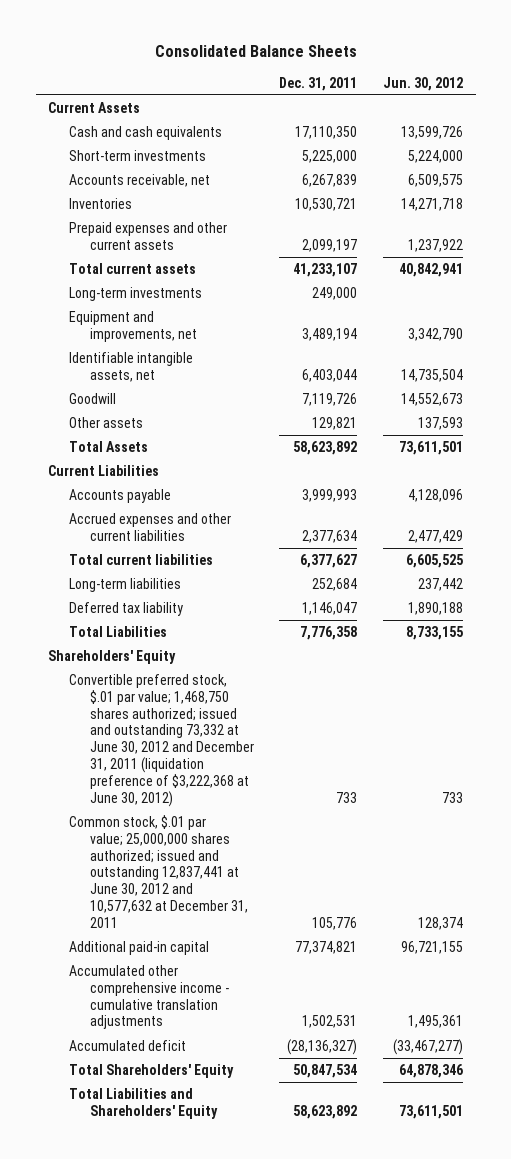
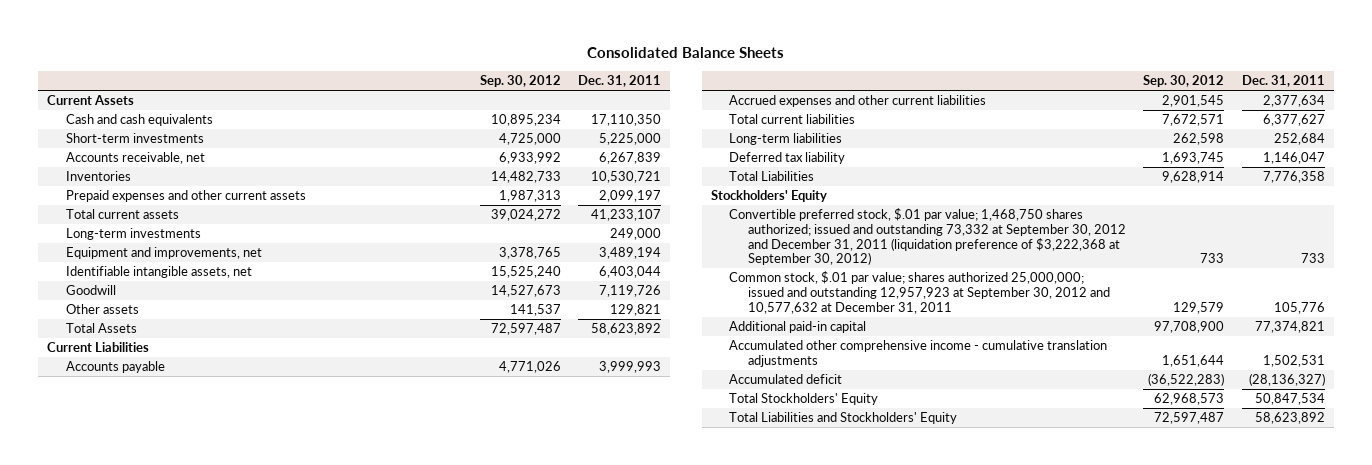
[382,76,463,91] Jun. 30, 2012 -> none
none -> [479,74,561,87] Sep. 30, 2012
[48,649,177,664] Shareholders' Equity -> [710,190,827,203] Stockholders' Equity
[68,673,254,807] Convertible preferred stock, $.01 par value; 1,468,750 shares authorized; issued and outstanding 73,332 at June 30, 2012 and December 31, 2011 (liquidation preference of $3,222,368 at June 30, 2012) -> [729,208,1126,266] Convertible preferred stock, $.01 par value; 1,468,750 shares authorized; issued and outstanding 73,332 at September 30, 2012 and December 31, 2011 (liquidation preference of $3,222,368 at September 30, 2012)
[68,814,248,928] Common stock, $.01 par value; 25,000,000 shares authorized; issued and outstanding 12,837,441 at June 30, 2012 and 10,577,632 at December 31, 2011 -> [729,271,1110,314] Common stock, $.01 par value; shares authorized 25,000,000; issued and outstanding 12,957,923 at September 30, 2012 and 10,577,632 at December 31, 2011
[68,1063,234,1078] Total Shareholders' Equity -> [729,393,879,406] Total Stockholders' Equity
[68,1087,218,1119] Total Liabilities and Shareholders' Equity -> [729,412,958,425] Total Liabilities and Stockholders' Equity

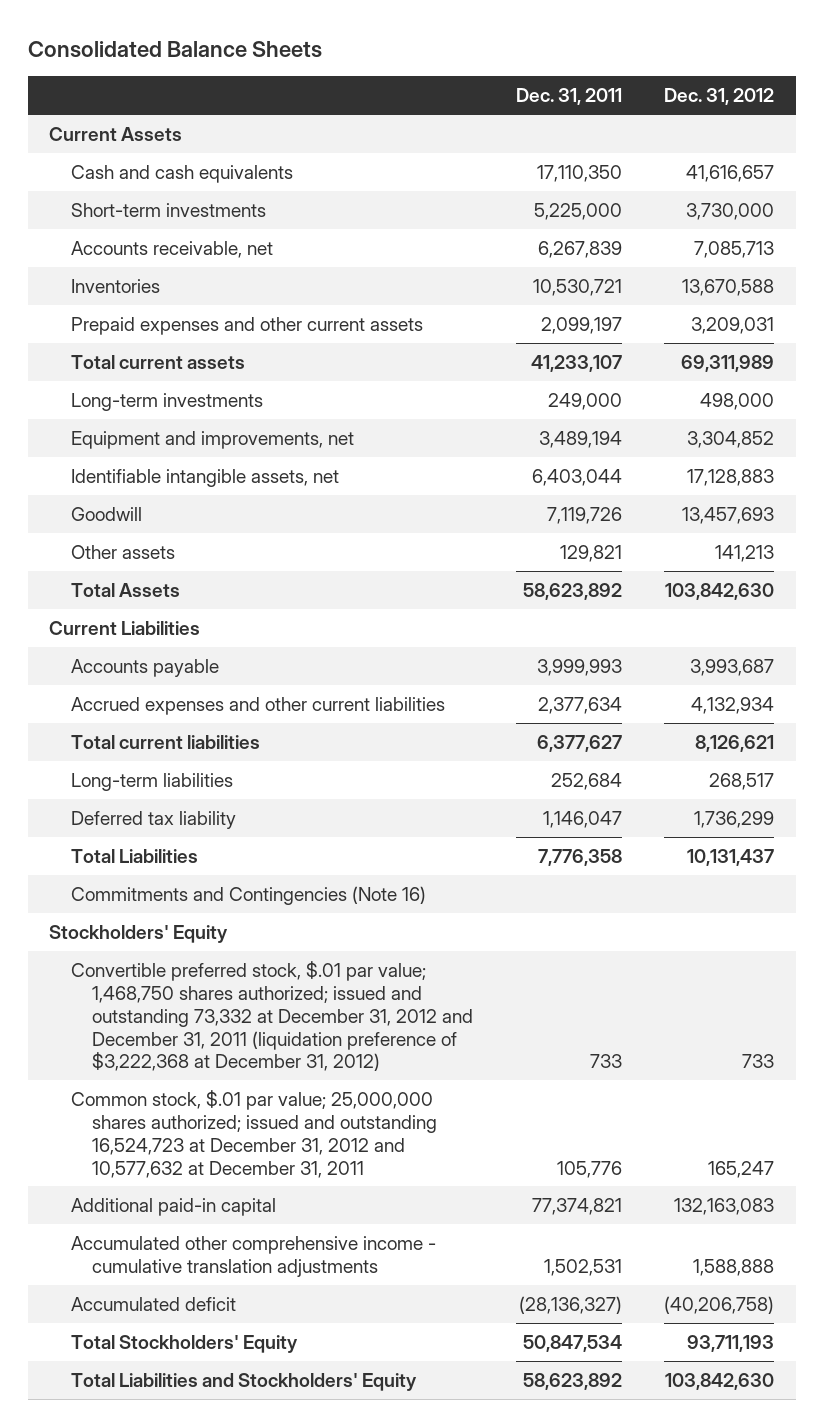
[479,74,561,87] Sep. 30, 2012 -> none
none -> [664,88,775,106] Dec. 31, 2012
none -> [70,885,426,905] Commitments and Contingencies (Note 16)
[729,208,1126,266] Convertible preferred stock, $.01 par value; 1,468,750 shares authorized; issued and outstanding 73,332 at September 30, 2012 and December 31, 2011 (liquidation preference of $3,222,368 at September 30, 2012) -> [70,960,473,1072] Convertible preferred stock, $.01 par value; 1,468,750 shares authorized; issued and outstanding 73,332 at December 31, 2012 and December 31, 2011 (liquidation preference of $3,222,368 at December 31, 2012)
[729,271,1110,314] Common stock, $.01 par value; shares authorized 25,000,000; issued and outstanding 12,957,923 at September 30, 2012 and 10,577,632 at December 31, 2011 -> [70,1089,437,1178] Common stock, $.01 par value; 25,000,000 shares authorized; issued and outstanding 16,524,723 at December 31, 2012 and 10,577,632 at December 31, 2011

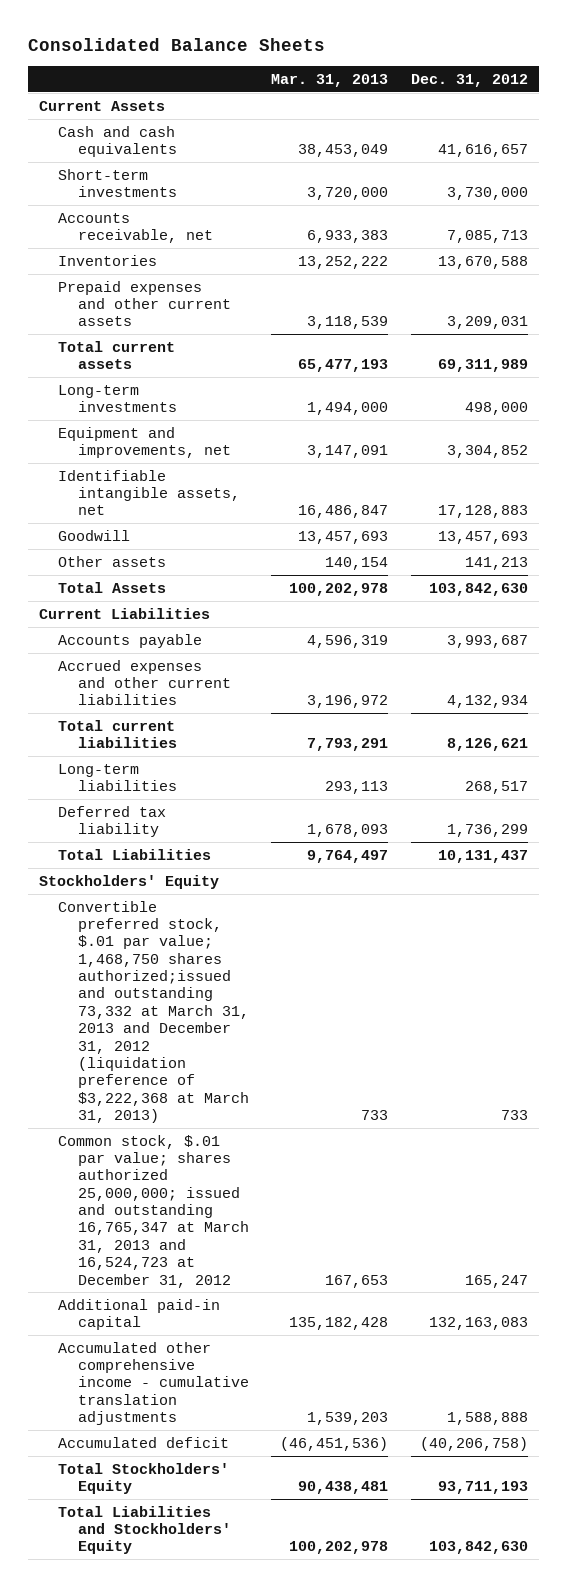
[515,88,622,106] Dec. 31, 2011 -> none
none -> [271,73,389,87] Mar. 31, 2013
[70,885,426,905] Commitments and Contingencies (Note 16) -> none
[70,960,473,1072] Convertible preferred stock, $.01 par value; 1,468,750 shares authorized; issued and outstanding 73,332 at December 31, 2012 and December 31, 2011 (liquidation preference of $3,222,368 at December 31, 2012) -> [58,900,249,1123] Convertible preferred stock, $.01 par value; 1,468,750 shares authorized;issued and outstanding 73,332 at March 31, 2013 and December 31, 2012 (liquidation preference of $3,222,368 at March 31, 2013)
[70,1089,437,1178] Common stock, $.01 par value; 25,000,000 shares authorized; issued and outstanding 16,524,723 at December 31, 2012 and 10,577,632 at December 31, 2011 -> [58,1134,249,1288] Common stock, $.01 par value; shares authorized 25,000,000; issued and outstanding 16,765,347 at March 31, 2013 and 16,524,723 at December 31, 2012

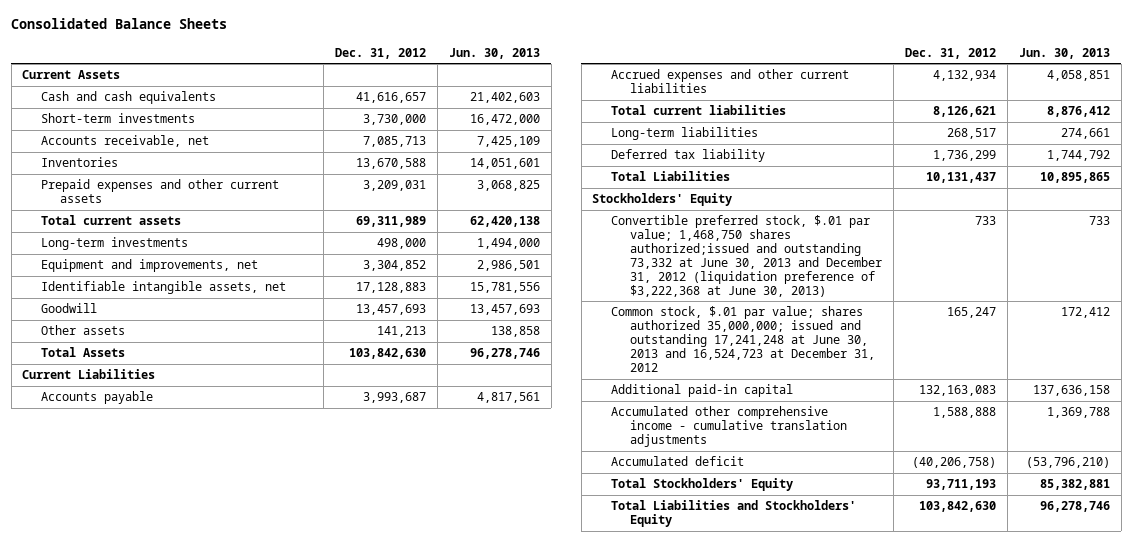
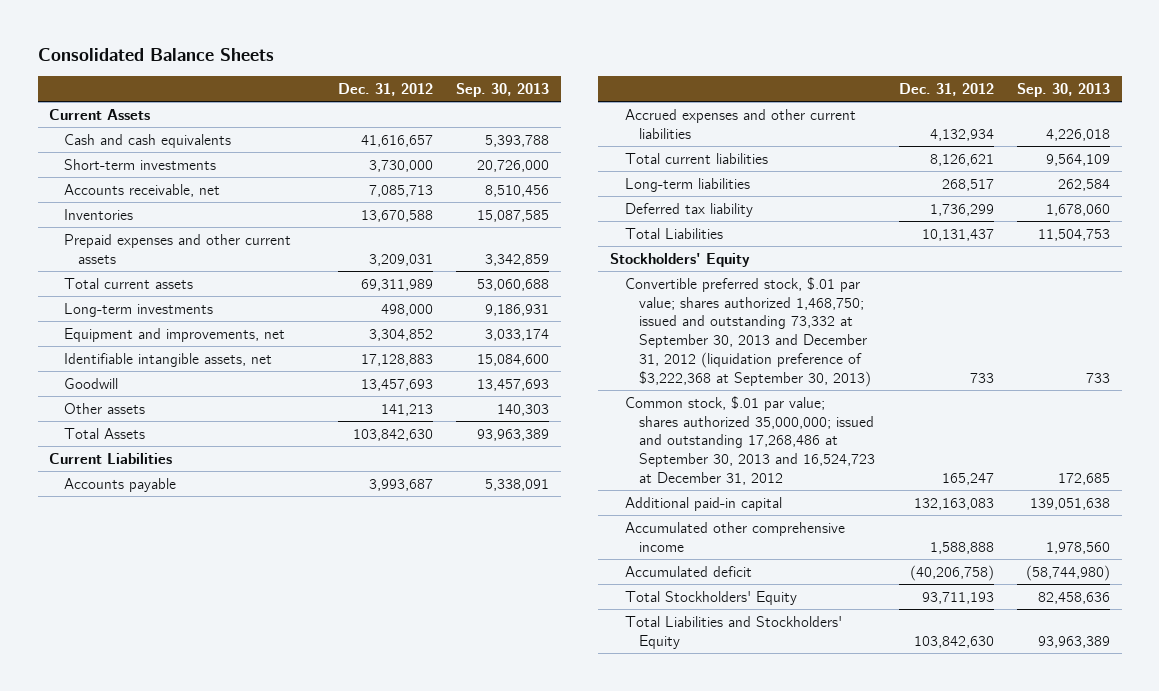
[448,47,540,59] Jun. 30, 2013 -> none
none -> [456,82,550,97] Sep. 30, 2013
[611,215,883,297] Convertible preferred stock, $.01 par value; 1,468,750 shares authorized;issued and outstanding 73,332 at June 30, 2013 and December 31, 2012 (liquidation preference of $3,222,368 at June 30, 2013) -> [624,276,872,387] Convertible preferred stock, $.01 par value; shares authorized 1,468,750; issued and outstanding 73,332 at September 30, 2013 and December 31, 2012 (liquidation preference of $3,222,368 at September 30, 2013)
[611,306,876,372] Common stock, $.01 par value; shares authorized 35,000,000; issued and outstanding 17,241,248 at June 30, 2013 and 16,524,723 at December 31, 2012 -> [624,395,876,486] Common stock, $.01 par value; shares authorized 35,000,000; issued and outstanding 17,268,486 at September 30, 2013 and 16,524,723 at December 31, 2012
[611,406,848,448] Accumulated other comprehensive income - cumulative translation adjustments -> [624,521,845,552] Accumulated other comprehensive income

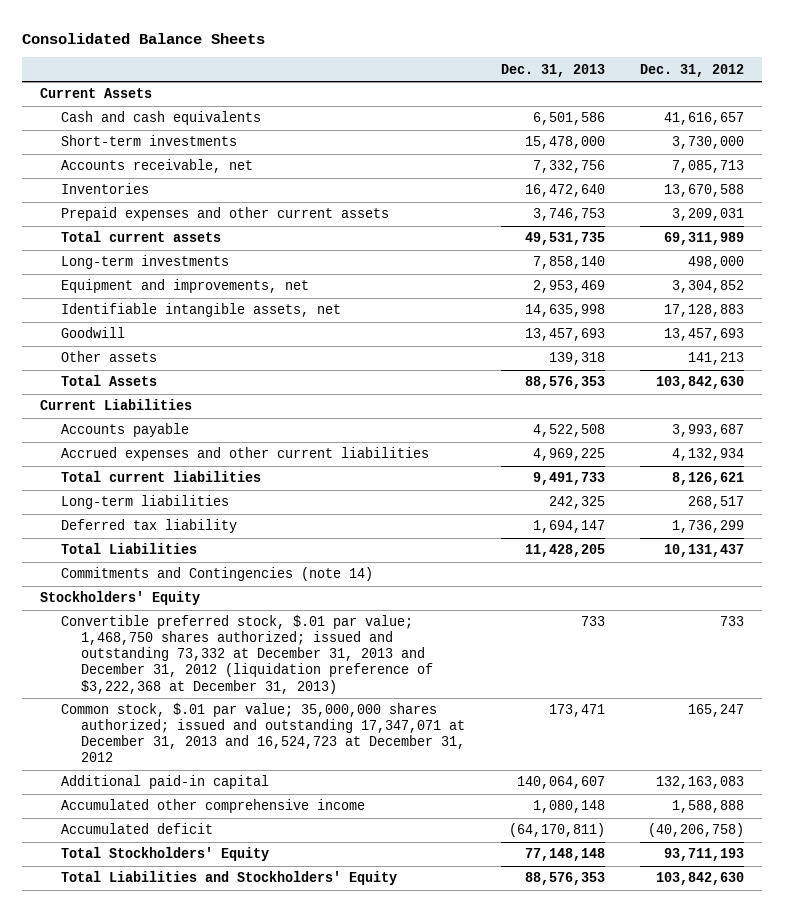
[456,82,550,97] Sep. 30, 2013 -> none
none -> [500,63,605,77] Dec. 31, 2013
none -> [60,567,373,582] Commitments and Contingencies (note 14)
[624,276,872,387] Convertible preferred stock, $.01 par value; shares authorized 1,468,750; issued and outstanding 73,332 at September 30, 2013 and December 31, 2012 (liquidation preference of $3,222,368 at September 30, 2013) -> [60,615,434,694] Convertible preferred stock, $.01 par value; 1,468,750 shares authorized; issued and outstanding 73,332 at December 31, 2013 and December 31, 2012 (liquidation preference of $3,222,368 at December 31, 2013)
[624,395,876,486] Common stock, $.01 par value; shares authorized 35,000,000; issued and outstanding 17,268,486 at September 30, 2013 and 16,524,723 at December 31, 2012 -> [60,703,466,763] Common stock, $.01 par value; 35,000,000 shares authorized; issued and outstanding 17,347,071 at December 31, 2013 and 16,524,723 at December 31, 2012

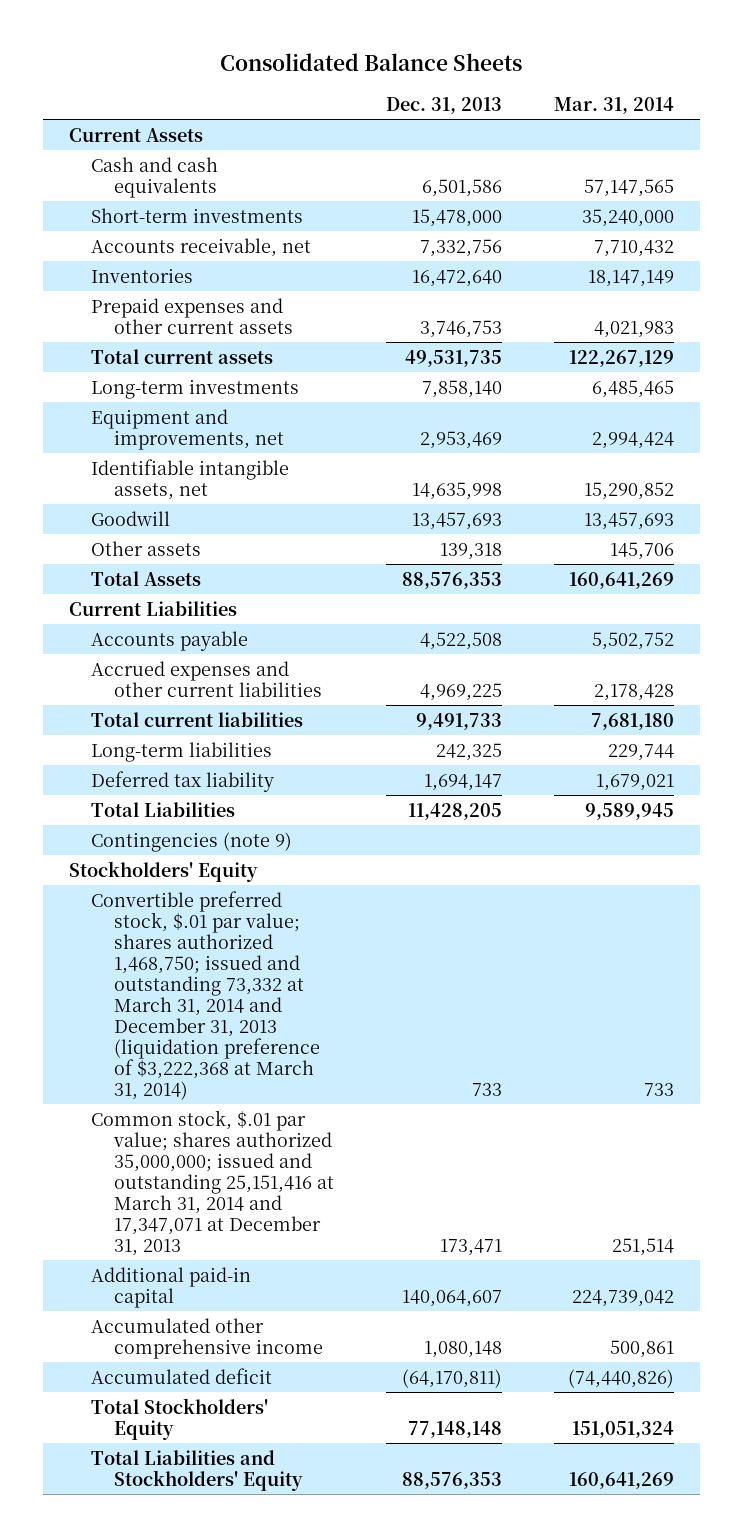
[640,63,745,77] Dec. 31, 2012 -> none
none -> [553,96,674,114] Mar. 31, 2014
[60,567,373,582] Commitments and Contingencies (note 14) -> [91,831,293,852] Contingencies (note 9)
[60,615,434,694] Convertible preferred stock, $.01 par value; 1,468,750 shares authorized; issued and outstanding 73,332 at December 31, 2013 and December 31, 2012 (liquidation preference of $3,222,368 at December 31, 2013) -> [91,890,321,1100] Convertible preferred stock, $.01 par value; shares authorized 1,468,750; issued and outstanding 73,332 at March 31, 2014 and December 31, 2013 (liquidation preference of $3,222,368 at March 31, 2014)
[60,703,466,763] Common stock, $.01 par value; 35,000,000 shares authorized; issued and outstanding 17,347,071 at December 31, 2013 and 16,524,723 at December 31, 2012 -> [91,1109,335,1256] Common stock, $.01 par value; shares authorized 35,000,000; issued and outstanding 25,151,416 at March 31, 2014 and 17,347,071 at December 31, 2013

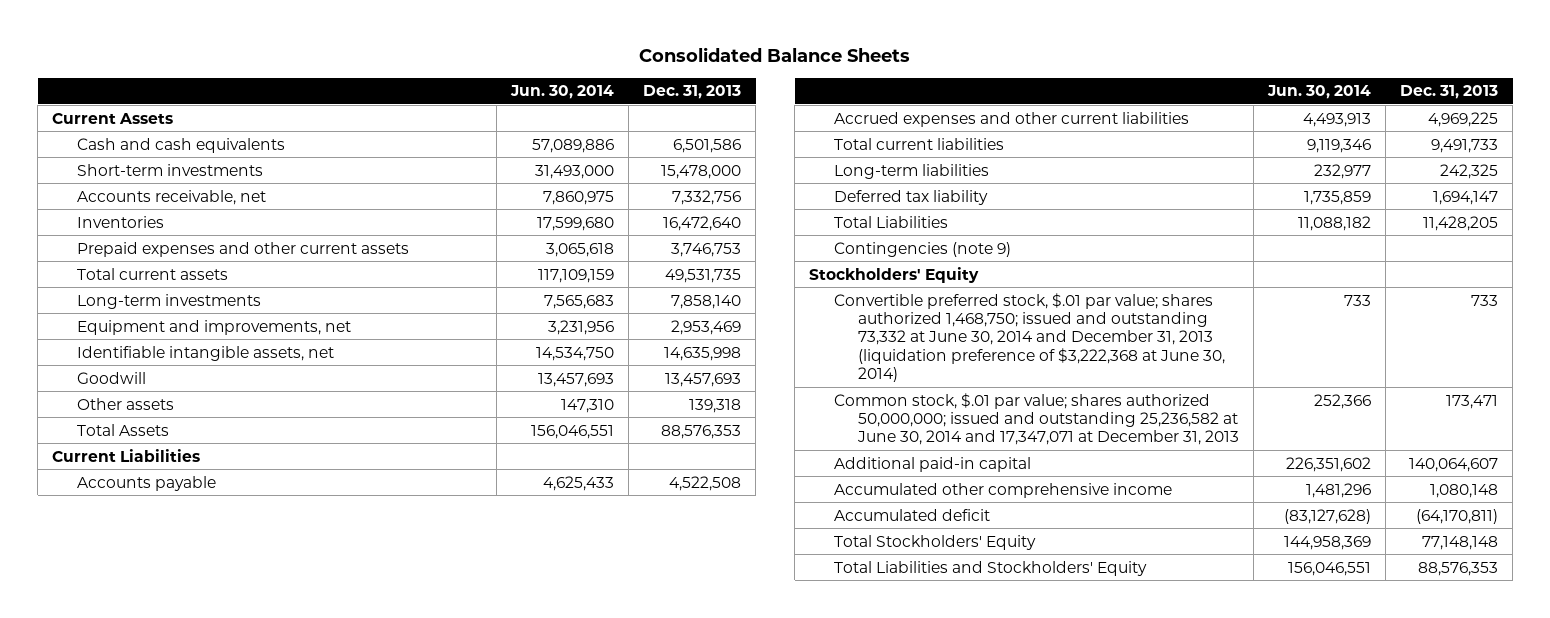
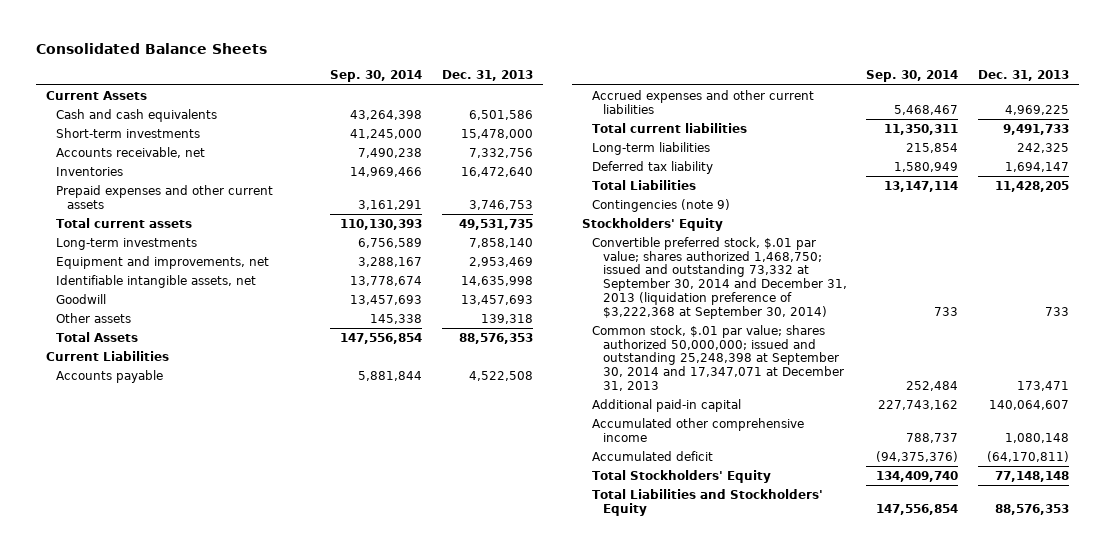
[510,85,615,100] Jun. 30, 2014 -> none
none -> [330,70,423,83] Sep. 30, 2014
[833,292,1226,383] Convertible preferred stock, $.01 par value; shares authorized 1,468,750; issued and outstanding 73,332 at June 30, 2014 and December 31, 2013 (liquidation preference of $3,222,368 at June 30, 2014) -> [592,236,847,319] Convertible preferred stock, $.01 par value; shares authorized 1,468,750; issued and outstanding 73,332 at September 30, 2014 and December 31, 2013 (liquidation preference of $3,222,368 at September 30, 2014)
[833,392,1240,446] Common stock, $.01 par value; shares authorized 50,000,000; issued and outstanding 25,236,582 at June 30, 2014 and 17,347,071 at December 31, 2013 -> [592,324,844,392] Common stock, $.01 par value; shares authorized 50,000,000; issued and outstanding 25,248,398 at September 30, 2014 and 17,347,071 at December 31, 2013

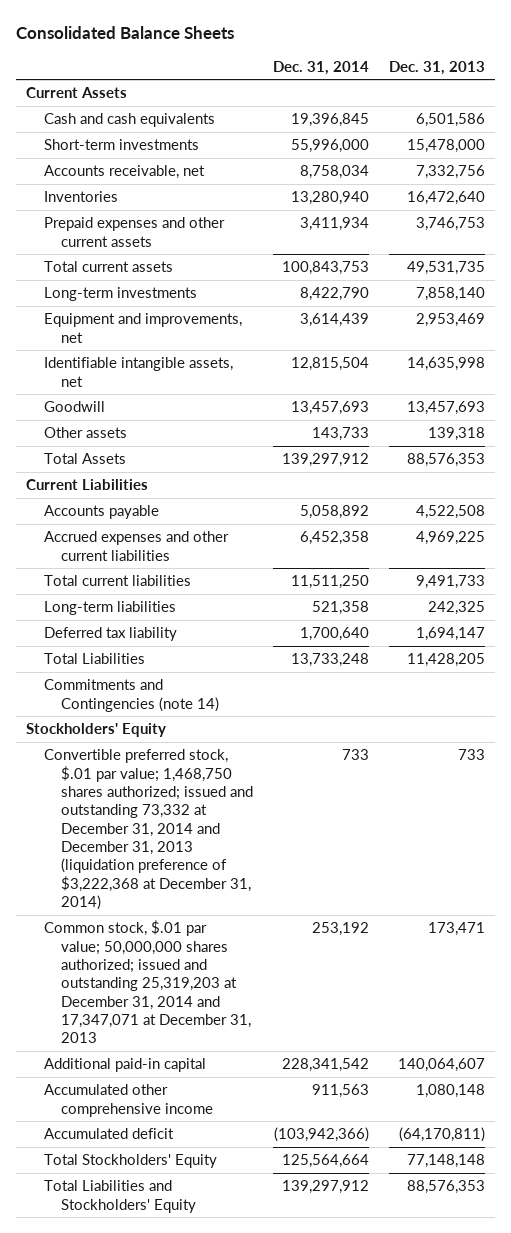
[330,70,423,83] Sep. 30, 2014 -> none
none -> [273,60,370,75] Dec. 31, 2014
[592,198,731,212] Contingencies (note 9) -> [43,679,220,712] Commitments and Contingencies (note 14)
[592,236,847,319] Convertible preferred stock, $.01 par value; shares authorized 1,468,750; issued and outstanding 73,332 at September 30, 2014 and December 31, 2013 (liquidation preference of $3,222,368 at September 30, 2014) -> [43,749,254,911] Convertible preferred stock, $.01 par value; 1,468,750 shares authorized; issued and outstanding 73,332 at December 31, 2014 and December 31, 2013 (liquidation preference of $3,222,368 at December 31, 2014)
[592,324,844,392] Common stock, $.01 par value; shares authorized 50,000,000; issued and outstanding 25,248,398 at September 30, 2014 and 17,347,071 at December 31, 2013 -> [43,920,252,1044] Common stock, $.01 par value; 50,000,000 shares authorized; issued and outstanding 25,319,203 at December 31, 2014 and 17,347,071 at December 31, 2013

